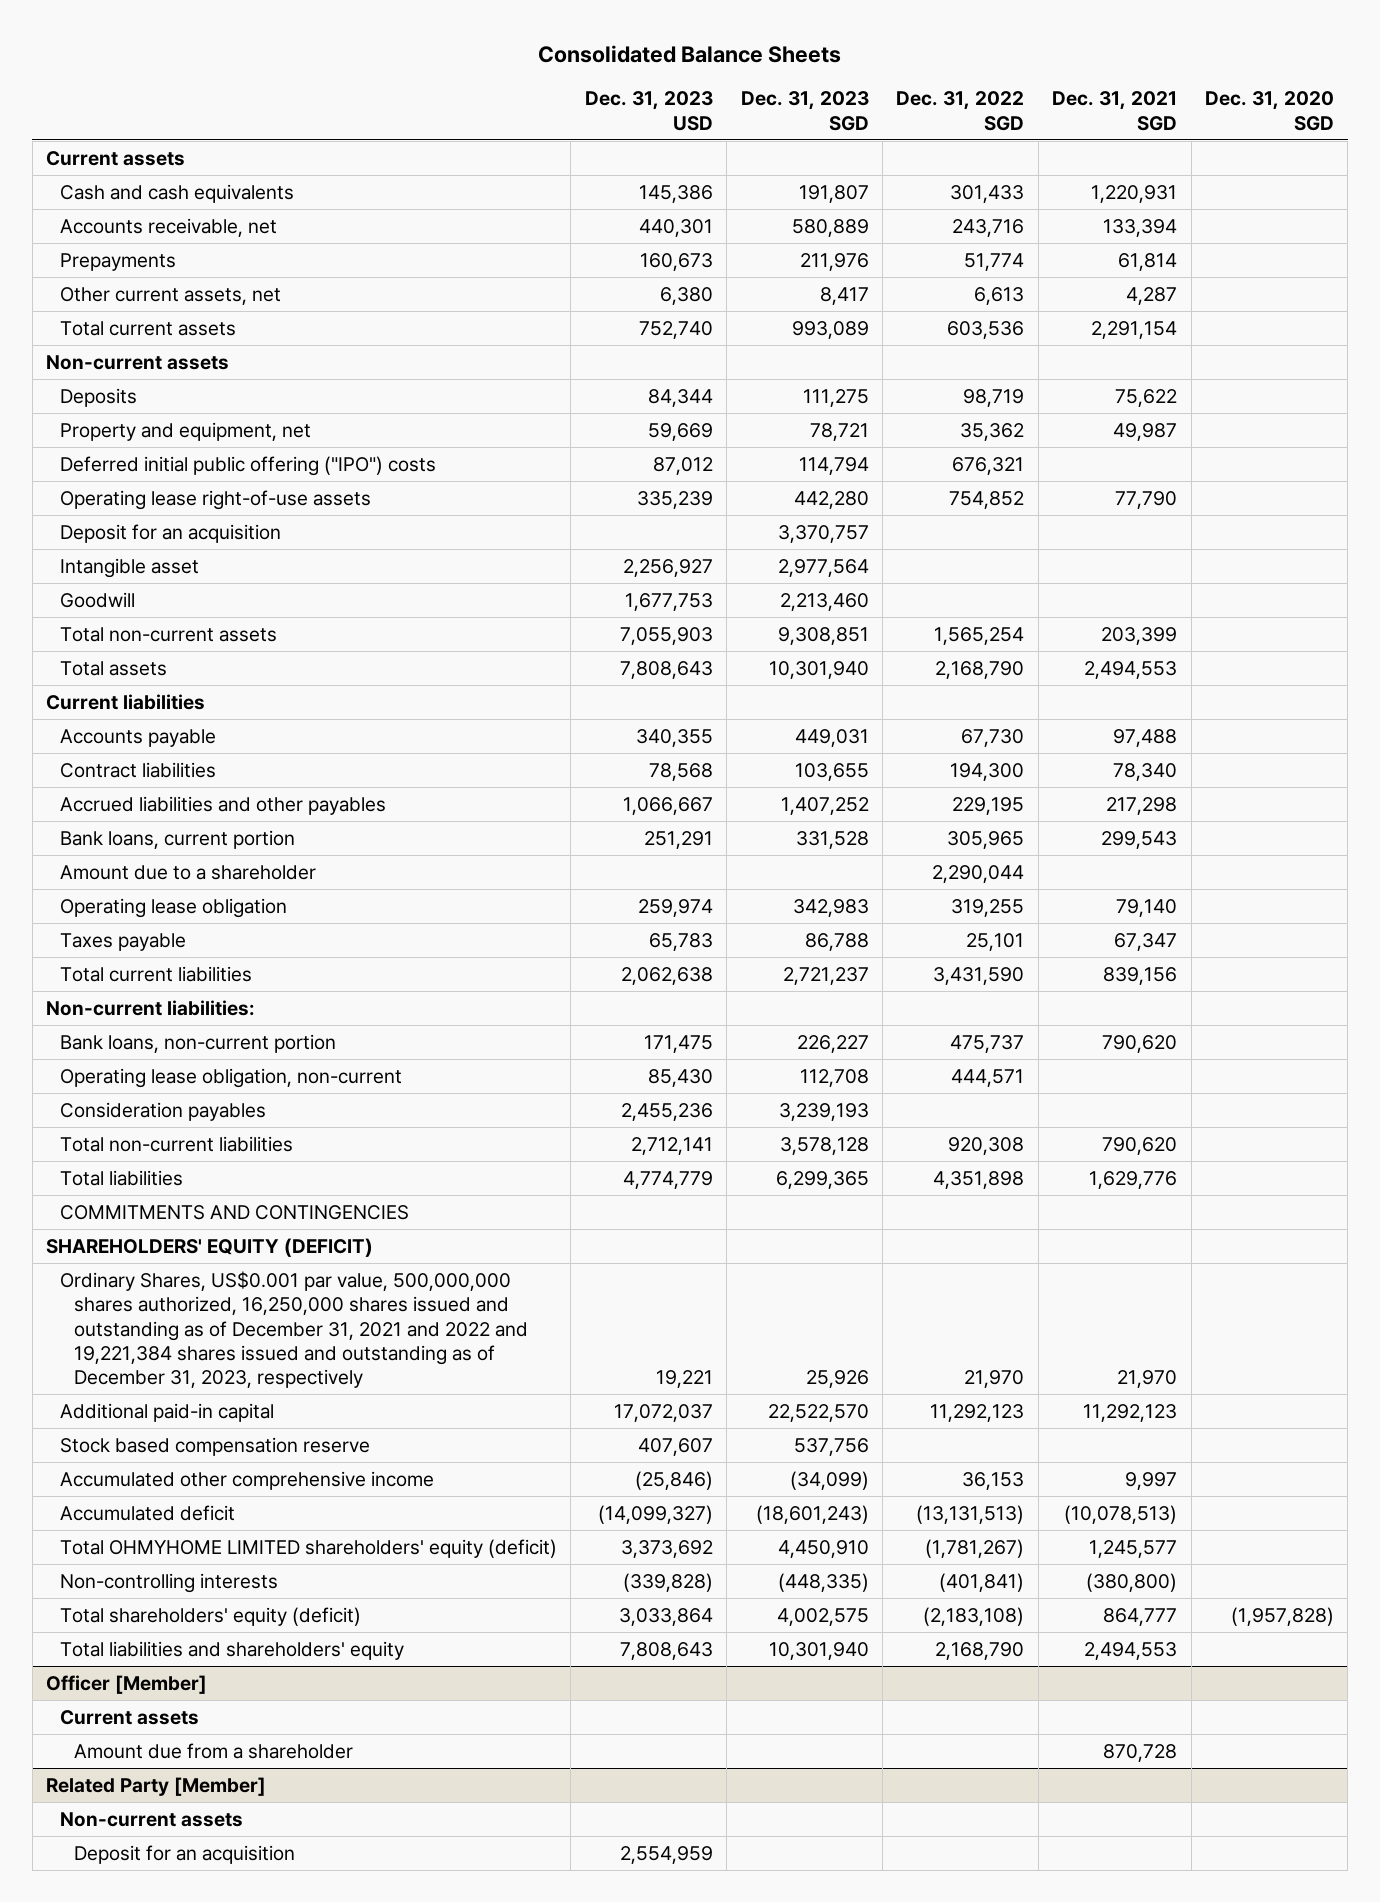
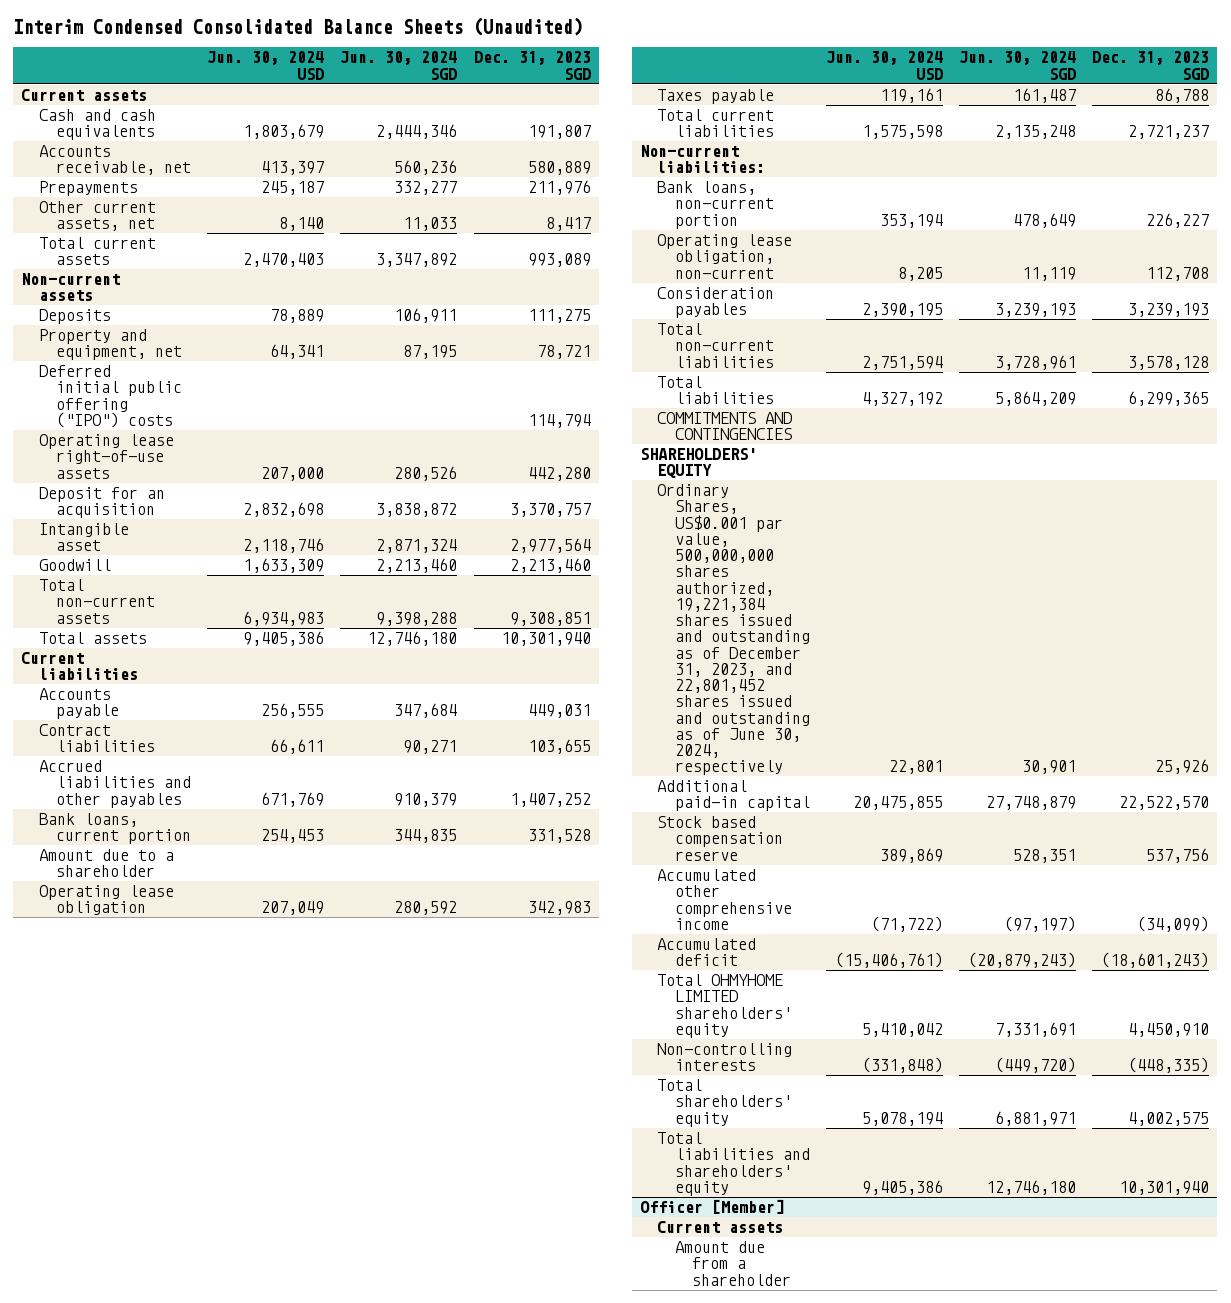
[538,45,842,64] Consolidated Balance Sheets -> [13,16,584,36] Interim Condensed Consolidated Balance Sheets (Unaudited)
[584,91,713,131] Dec. 31, 2023 USD -> none
[896,91,1025,131] Dec. 31, 2022 SGD -> none
[1052,91,1178,131] Dec. 31, 2021 SGD -> none
[1205,91,1335,131] Dec. 31, 2020 SGD -> none
none -> [207,51,325,80] Jun. 30, 2024 USD
none -> [340,51,458,80] Jun. 30, 2024 SGD
[45,1237,373,1257] SHAREHOLDERS' EQUITY (DEFICIT) -> [639,448,757,479] SHAREHOLDERS' EQUITY
[59,1270,528,1389] Ordinary Shares, US$0.001 par value, 500,000,000 shares authorized, 16,250,000 shares issued and outstanding as of December 31, 2021 and 2022 and 19,221,384 shares issued and outstanding as of December 31, 2023, respectively -> [657,484,810,776] Ordinary Shares, US$0.001 par value, 500,000,000 shares authorized, 19,221,384 shares issued and outstanding as of December 31, 2023, and 22,801,452 shares issued and outstanding as of June 30, 2024, respectively
[59,1538,557,1558] Total OHMYHOME LIMITED shareholders' equity (deficit) -> [657,974,792,1038] Total OHMYHOME LIMITED shareholders' equity
[59,1606,361,1626] Total shareholders' equity (deficit) -> [657,1079,792,1127] Total shareholders' equity
[45,1776,266,1796] Related Party [Member] -> none
[59,1811,243,1827] Non-current assets -> none
[73,1844,295,1864] Deposit for an acquisition -> none

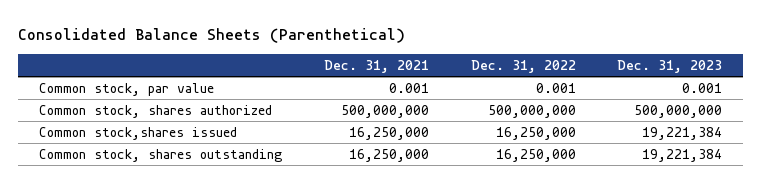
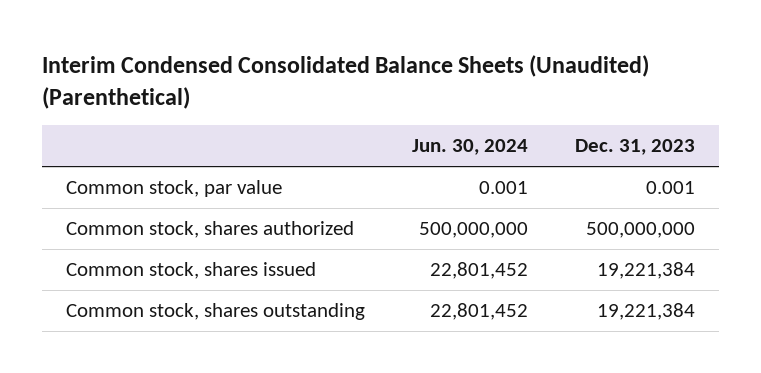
[18,27,406,43] Consolidated Balance Sheets (Parenthetical) -> [41,55,649,109] Interim Condensed Consolidated Balance Sheets (Unaudited) (Parenthetical)
[323,59,429,73] Dec. 31, 2021 -> none
[470,59,576,73] Dec. 31, 2022 -> none
none -> [411,139,528,156] Jun. 30, 2024
[39,126,238,140] Common stock,shares issued -> [65,261,316,279] Common stock, shares issued

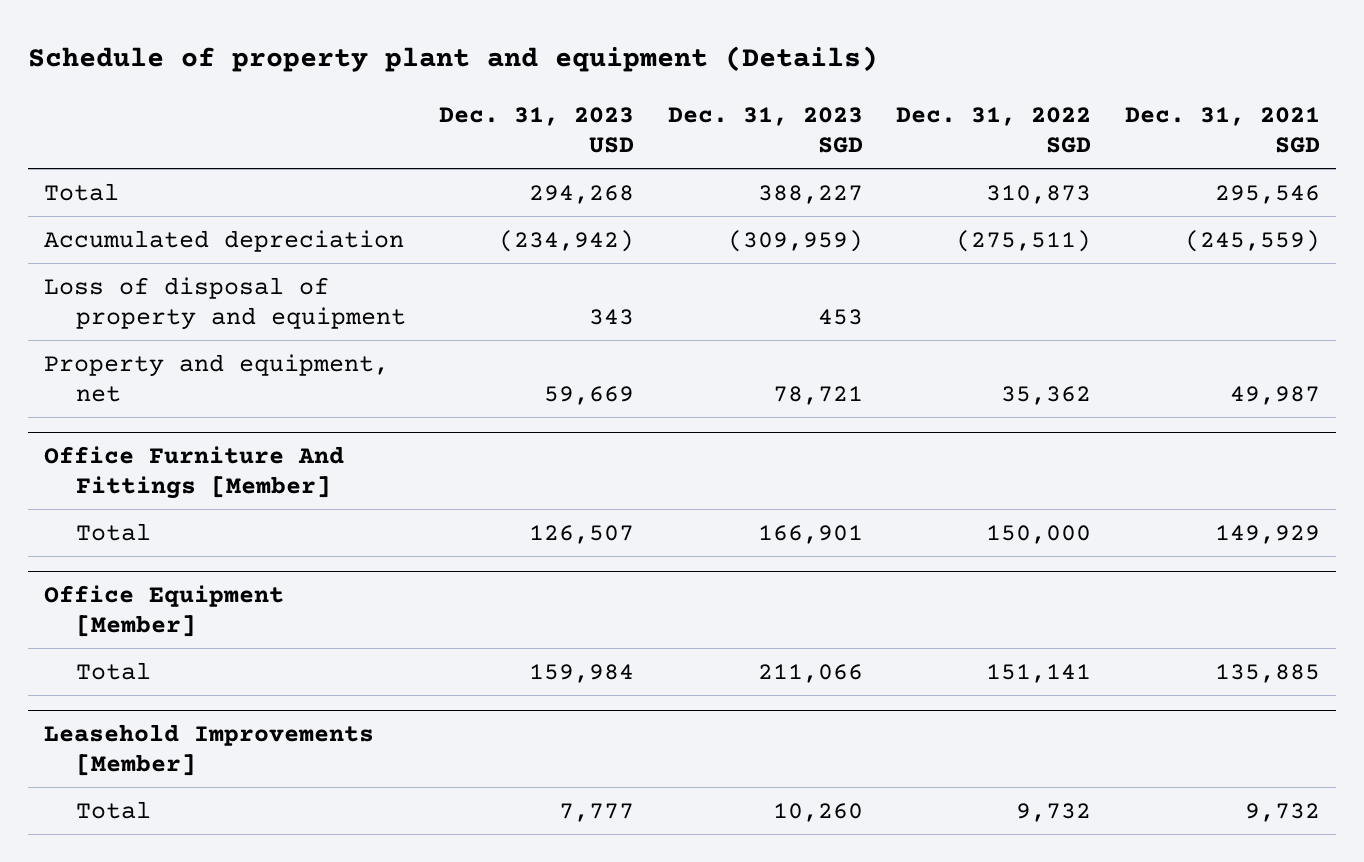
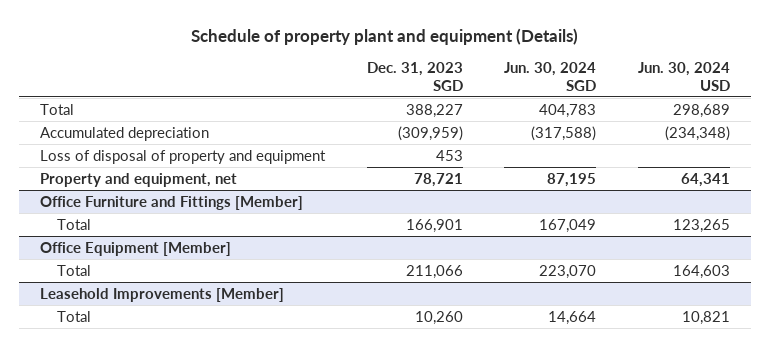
[439,106,635,154] Dec. 31, 2023 USD -> none
[896,106,1092,154] Dec. 31, 2022 SGD -> none
[1124,106,1320,154] Dec. 31, 2021 SGD -> none
none -> [504,62,597,91] Jun. 30, 2024 SGD
none -> [637,62,730,91] Jun. 30, 2024 USD
[44,445,345,500] Office Furniture And Fittings [Member] -> [39,195,303,210] Office Furniture and Fittings [Member]

